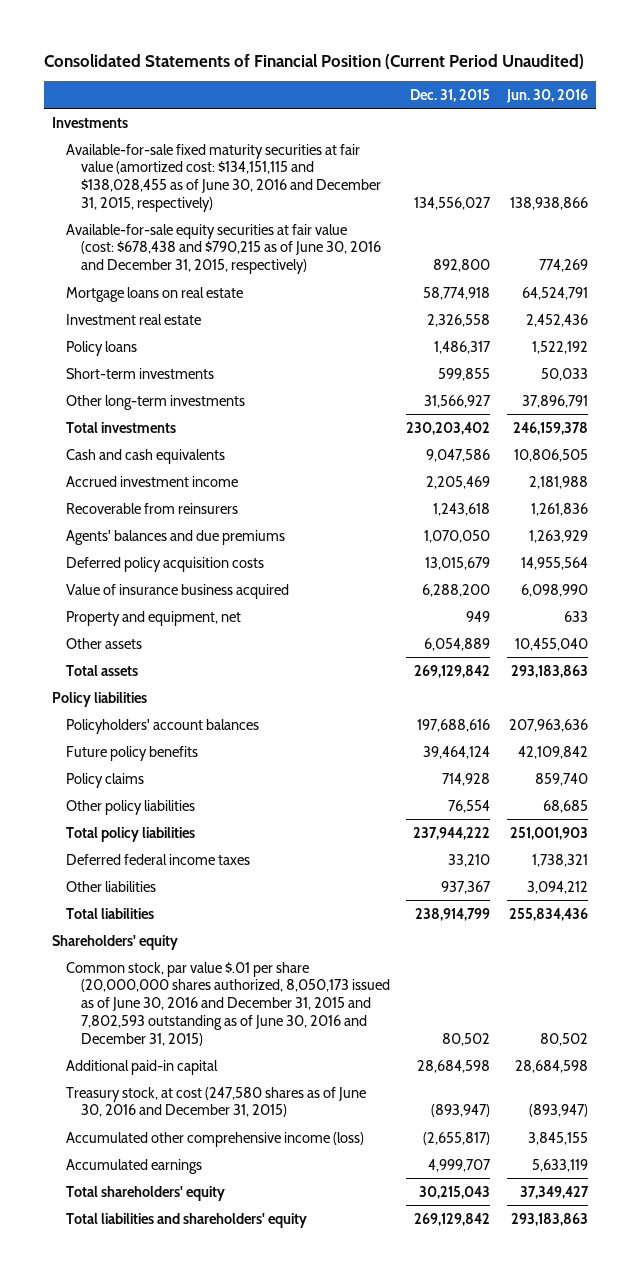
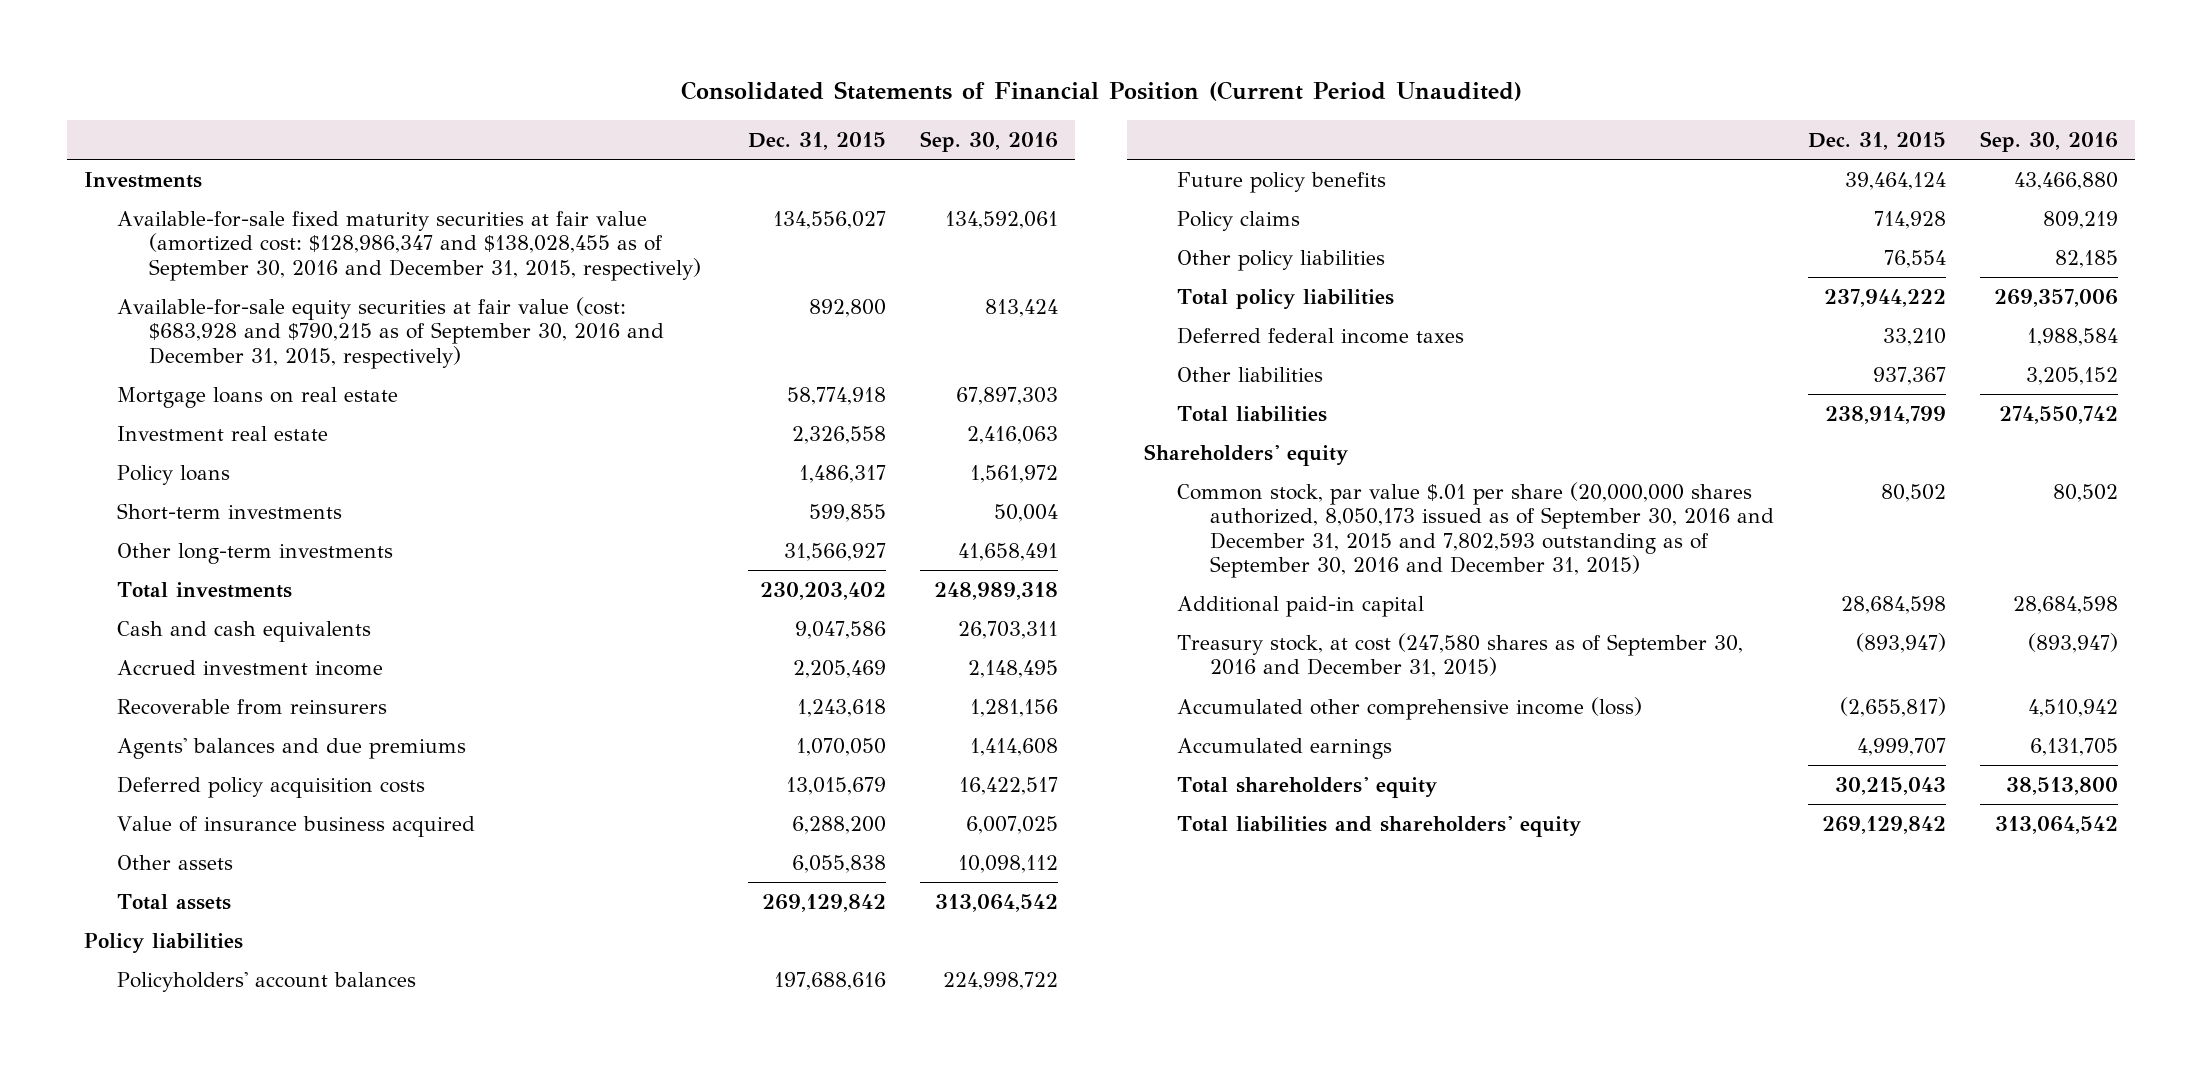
[506,89,589,104] Jun. 30, 2016 -> none
none -> [919,130,1058,152] Sep. 30, 2016
[66,143,381,213] Available-for-sale fixed maturity securities at fair value (amortized cost: $134,151,115 and $138,028,455 as of June 30, 2016 and December 31, 2015, respectively) -> [116,210,702,281] Available-for-sale fixed maturity securities at fair value (amortized cost: $128,986,347 and $138,028,455 as of September 30, 2016 and December 31, 2015, respectively)
[66,223,381,275] Available-for-sale equity securities at fair value (cost: $678,438 and $790,215 as of June 30, 2016 and December 31, 2015, respectively) -> [116,296,665,369] Available-for-sale equity securities at fair value (cost: $683,928 and $790,215 as of September 30, 2016 and December 31, 2015, respectively)
[66,610,242,626] Property and equipment, net -> none
[424,637,491,651] 6,054,889 -> [791,854,886,873] 6,055,838
[66,961,390,1046] Common stock, par value $.01 per share (20,000,000 shares authorized, 8,050,173 issued as of June 30, 2016 and December 31, 2015 and 7,802,593 outstanding as of June 30, 2016 and December 31, 2015) -> [1177,481,1774,578] Common stock, par value $.01 per share (20,000,000 shares authorized, 8,050,173 issued as of September 30, 2016 and December 31, 2015 and 7,802,593 outstanding as of September 30, 2016 and December 31, 2015)
[66,1086,367,1118] Treasury stock, at cost (247,580 shares as of June 30, 2016 and December 31, 2015) -> [1177,632,1744,678] Treasury stock, at cost (247,580 shares as of September 30, 2016 and December 31, 2015)

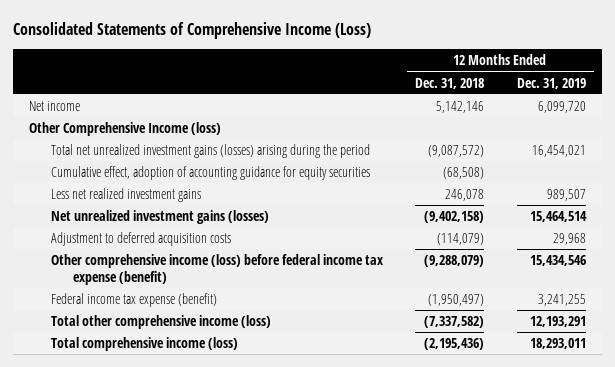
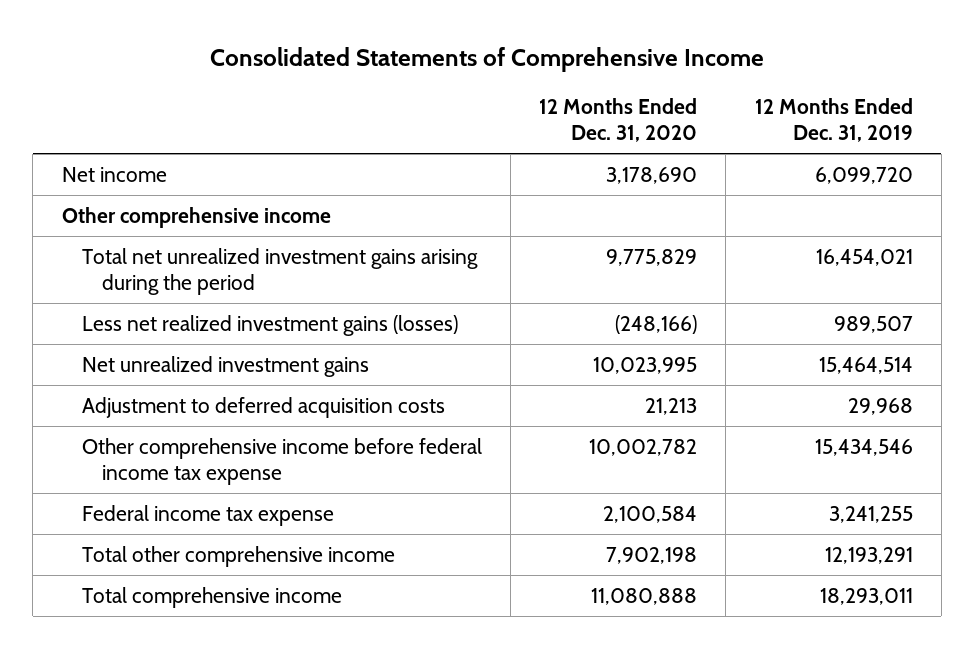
[13,22,372,40] Consolidated Statements of Comprehensive Income (Loss) -> [210,46,765,72] Consolidated Statements of Comprehensive Income
[415,77,485,89] Dec. 31, 2018 -> none
none -> [539,98,698,143] 12 Months Ended Dec. 31, 2020
[51,166,371,181] Cumulative effect, adoption of accounting guidance for equity securities -> none
[29,122,222,137] Other Comprehensive Income (loss) -> [61,206,331,228] Other comprehensive income
[51,144,371,159] Total net unrealized investment gains (losses) arising during the period -> [81,247,478,295] Total net unrealized investment gains arising during the period
[51,188,202,203] Less net realized investment gains -> [81,314,458,336] Less net realized investment gains (losses)
[51,210,270,225] Net unrealized investment gains (losses) -> [81,355,369,377] Net unrealized investment gains
[51,254,384,285] Other comprehensive income (loss) before federal income tax expense (benefit) -> [81,437,482,485] Other comprehensive income before federal income tax expense
[51,293,218,308] Federal income tax expense (benefit) -> [81,504,334,526] Federal income tax expense
[51,315,272,330] Total other comprehensive income (loss) -> [81,545,395,567] Total other comprehensive income
[51,337,239,352] Total comprehensive income (loss) -> [81,586,342,608] Total comprehensive income

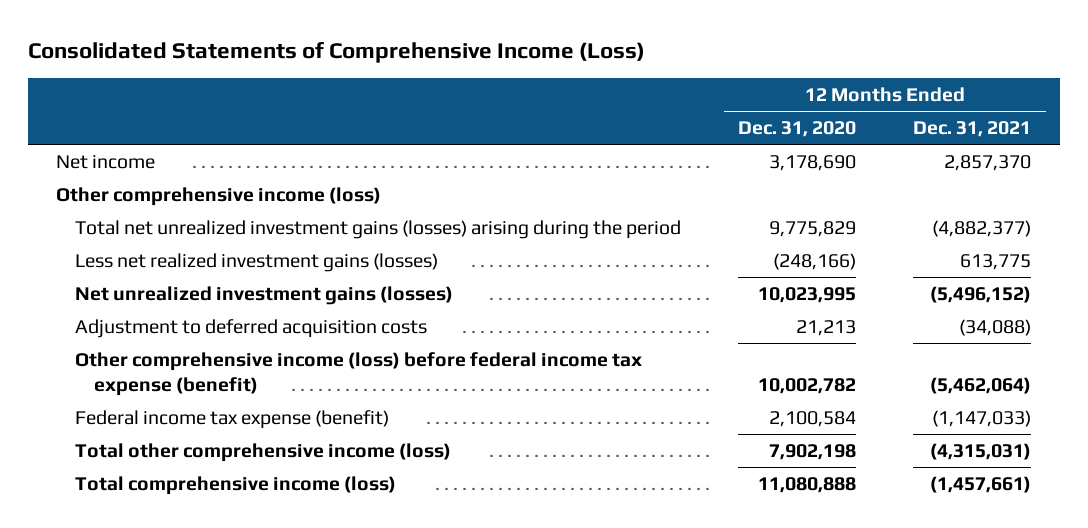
[210,46,765,72] Consolidated Statements of Comprehensive Income -> [27,42,645,64] Consolidated Statements of Comprehensive Income (Loss)
[754,98,913,143] 12 Months Ended Dec. 31, 2019 -> none
none -> [913,121,1032,138] Dec. 31, 2021
[61,206,331,228] Other comprehensive income -> [56,187,382,207] Other comprehensive income (loss)
[81,247,478,295] Total net unrealized investment gains arising during the period -> [74,220,681,240] Total net unrealized investment gains (losses) arising during the period
[81,355,369,377] Net unrealized investment gains -> [74,286,453,306] Net unrealized investment gains (losses)
[81,437,482,485] Other comprehensive income before federal income tax expense -> [74,352,642,396] Other comprehensive income (loss) before federal income tax expense (benefit)
[81,504,334,526] Federal income tax expense -> [74,410,389,430] Federal income tax expense (benefit)
[81,545,395,567] Total other comprehensive income -> [74,443,451,463] Total other comprehensive income (loss)
[81,586,342,608] Total comprehensive income -> [74,476,396,496] Total comprehensive income (loss)

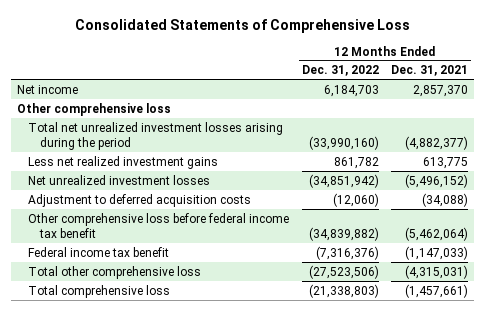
[27,42,645,64] Consolidated Statements of Comprehensive Income (Loss) -> [74,18,410,33] Consolidated Statements of Comprehensive Loss
[738,121,857,138] Dec. 31, 2020 -> none
none -> [301,65,379,77] Dec. 31, 2022
[56,187,382,207] Other comprehensive income (loss) -> [16,102,171,116] Other comprehensive loss
[74,220,681,240] Total net unrealized investment gains (losses) arising during the period -> [28,121,284,150] Total net unrealized investment losses arising during the period
[74,253,438,273] Less net realized investment gains (losses) -> [28,155,219,169] Less net realized investment gains
[74,286,453,306] Net unrealized investment gains (losses) -> [28,174,211,185] Net unrealized investment losses
[74,352,642,396] Other comprehensive income (loss) before federal income tax expense (benefit) -> [28,212,290,238] Other comprehensive loss before federal income tax benefit
[74,410,389,430] Federal income tax expense (benefit) -> [28,246,170,257] Federal income tax benefit
[74,443,451,463] Total other comprehensive income (loss) -> [28,265,202,279] Total other comprehensive loss
[74,476,396,496] Total comprehensive income (loss) -> [28,284,171,298] Total comprehensive loss

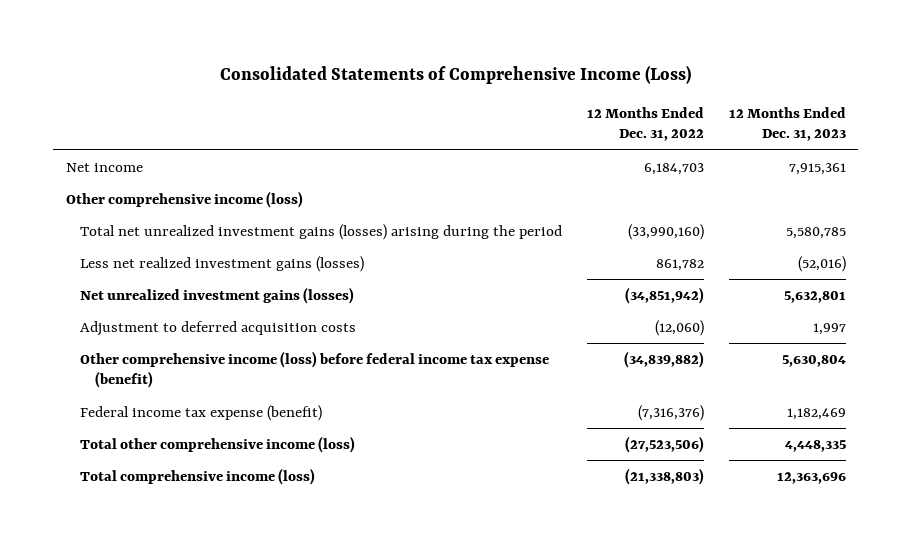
[74,18,410,33] Consolidated Statements of Comprehensive Loss -> [219,64,691,84] Consolidated Statements of Comprehensive Income (Loss)
[391,65,469,77] Dec. 31, 2021 -> none
none -> [728,106,846,142] 12 Months Ended Dec. 31, 2023
[16,102,171,116] Other comprehensive loss -> [65,190,303,208] Other comprehensive income (loss)
[28,121,284,150] Total net unrealized investment losses arising during the period -> [80,223,563,240] Total net unrealized investment gains (losses) arising during the period
[28,155,219,169] Less net realized investment gains -> [80,255,365,272] Less net realized investment gains (losses)
[28,174,211,185] Net unrealized investment losses -> [80,286,355,304] Net unrealized investment gains (losses)
[28,212,290,238] Other comprehensive loss before federal income tax benefit -> [80,350,550,389] Other comprehensive income (loss) before federal income tax expense (benefit)
[28,246,170,257] Federal income tax benefit -> [80,404,323,421] Federal income tax expense (benefit)
[28,265,202,279] Total other comprehensive loss -> [80,435,356,453] Total other comprehensive income (loss)
[28,284,171,298] Total comprehensive loss -> [80,467,316,485] Total comprehensive income (loss)

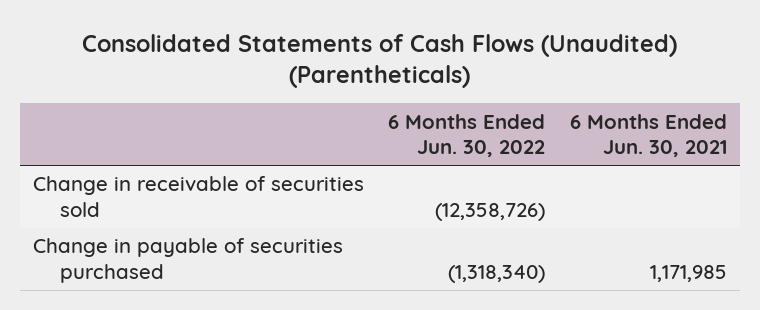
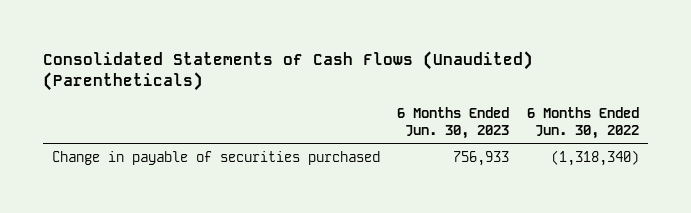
[570,113,728,158] 6 Months Ended Jun. 30, 2021 -> none
none -> [397,107,510,140] 6 Months Ended Jun. 30, 2023
[32,176,364,217] Change in receivable of securities sold -> none

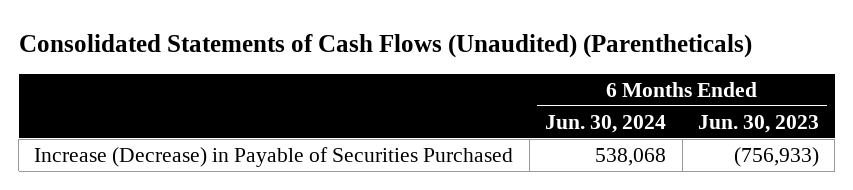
[526,107,639,140] 6 Months Ended Jun. 30, 2022 -> none
none -> [545,114,667,133] Jun. 30, 2024
[51,150,380,165] Change in payable of securities purchased -> [34,147,514,168] Increase (Decrease) in Payable of Securities Purchased
[453,150,510,166] 756,933 -> [733,147,819,168] (756,933)

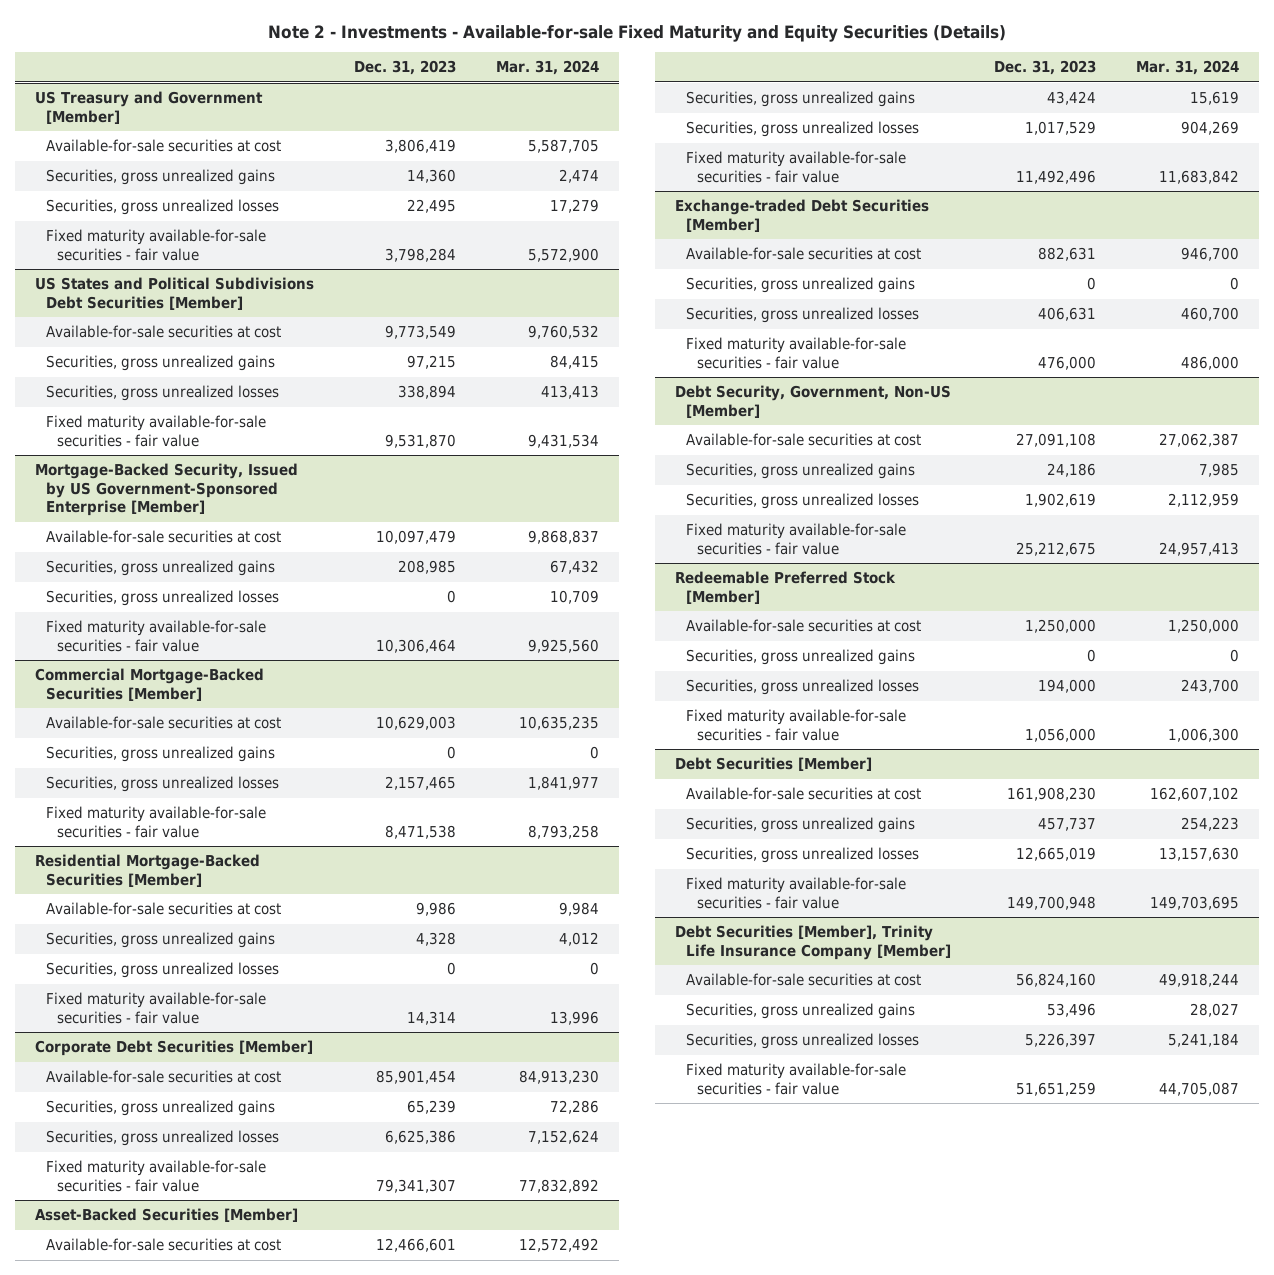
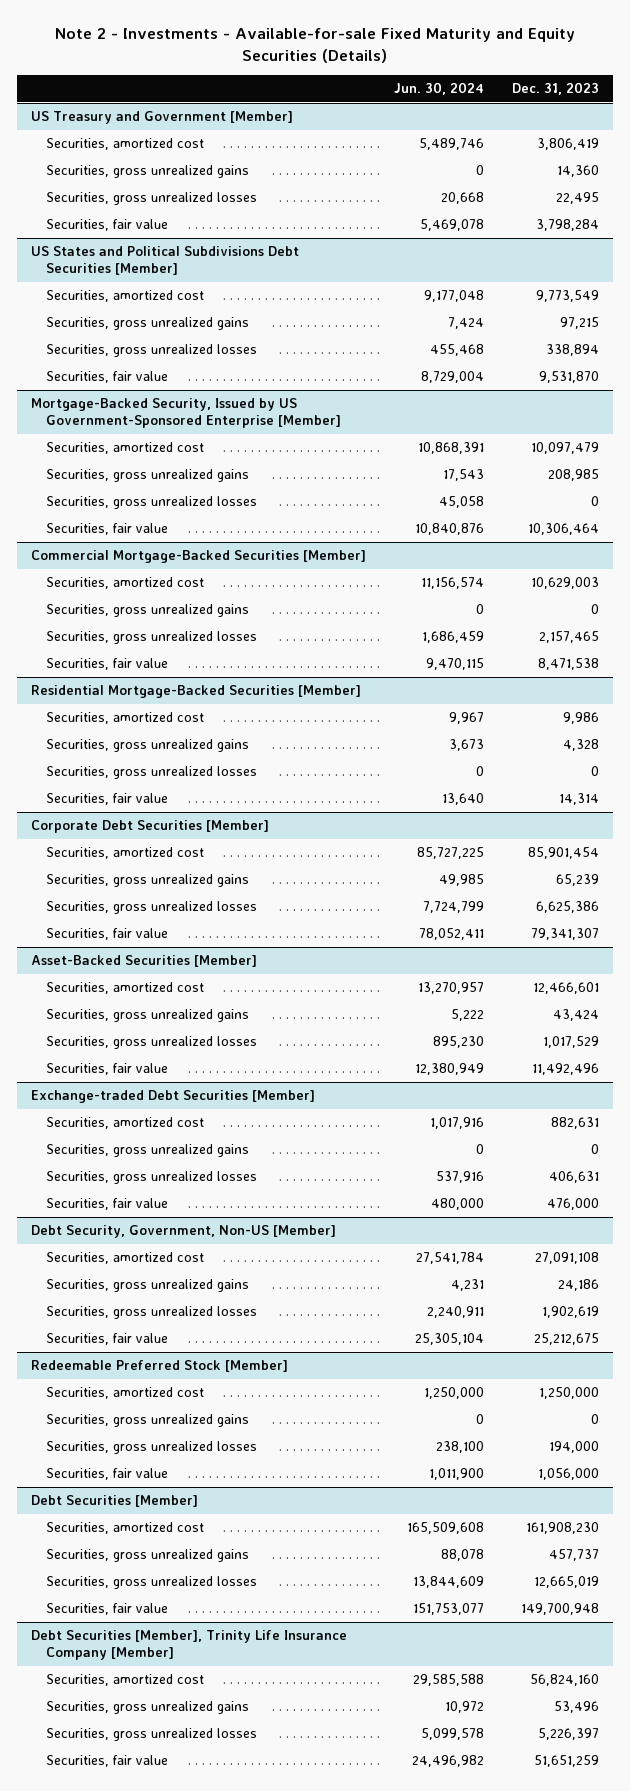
[495,60,599,76] Mar. 31, 2024 -> none
none -> [393,82,484,96] Jun. 30, 2024
[45,139,281,153] Available-for-sale securities at cost -> [46,138,205,151] Securities, amortized cost
[45,229,266,261] Fixed maturity available-for-sale securities - fair value -> [46,219,169,232] Securities, fair value
[45,325,281,339] Available-for-sale securities at cost -> [46,290,205,303] Securities, amortized cost
[45,415,266,447] Fixed maturity available-for-sale securities - fair value -> [46,371,169,384] Securities, fair value
[45,530,281,544] Available-for-sale securities at cost -> [46,442,205,455] Securities, amortized cost
[45,620,266,652] Fixed maturity available-for-sale securities - fair value -> [46,523,169,536] Securities, fair value
[45,716,281,730] Available-for-sale securities at cost -> [46,577,205,590] Securities, amortized cost
[45,806,266,838] Fixed maturity available-for-sale securities - fair value -> [46,658,169,671] Securities, fair value
[45,902,281,916] Available-for-sale securities at cost -> [46,712,205,725] Securities, amortized cost
[45,992,266,1024] Fixed maturity available-for-sale securities - fair value -> [46,793,169,806] Securities, fair value
[45,1070,281,1084] Available-for-sale securities at cost -> [46,847,205,860] Securities, amortized cost
[45,1160,266,1192] Fixed maturity available-for-sale securities - fair value -> [46,928,169,941] Securities, fair value
[45,1238,281,1252] Available-for-sale securities at cost -> [46,982,205,995] Securities, amortized cost
[685,151,906,183] Fixed maturity available-for-sale securities - fair value -> [46,1063,169,1076] Securities, fair value
[685,247,921,261] Available-for-sale securities at cost -> [46,1117,205,1130] Securities, amortized cost
[685,337,906,369] Fixed maturity available-for-sale securities - fair value -> [46,1198,169,1211] Securities, fair value
[685,433,921,447] Available-for-sale securities at cost -> [46,1252,205,1265] Securities, amortized cost
[685,523,906,555] Fixed maturity available-for-sale securities - fair value -> [46,1333,169,1346] Securities, fair value
[685,619,921,633] Available-for-sale securities at cost -> [46,1387,205,1400] Securities, amortized cost
[685,709,906,741] Fixed maturity available-for-sale securities - fair value -> [46,1468,169,1481] Securities, fair value
[685,787,921,801] Available-for-sale securities at cost -> [46,1522,205,1535] Securities, amortized cost
[685,877,906,909] Fixed maturity available-for-sale securities - fair value -> [46,1603,169,1616] Securities, fair value
[685,973,921,987] Available-for-sale securities at cost -> [46,1674,205,1687] Securities, amortized cost
[685,1063,906,1095] Fixed maturity available-for-sale securities - fair value -> [46,1755,169,1768] Securities, fair value

